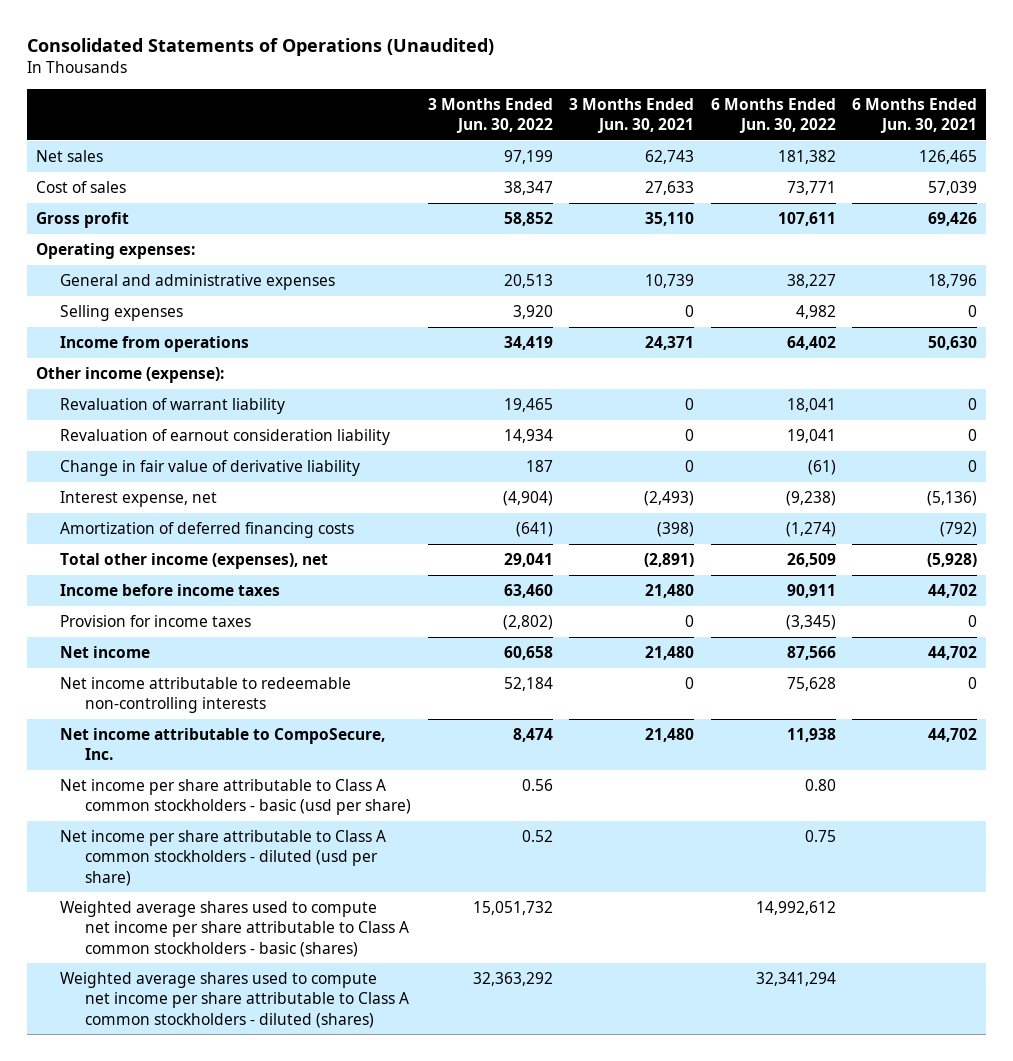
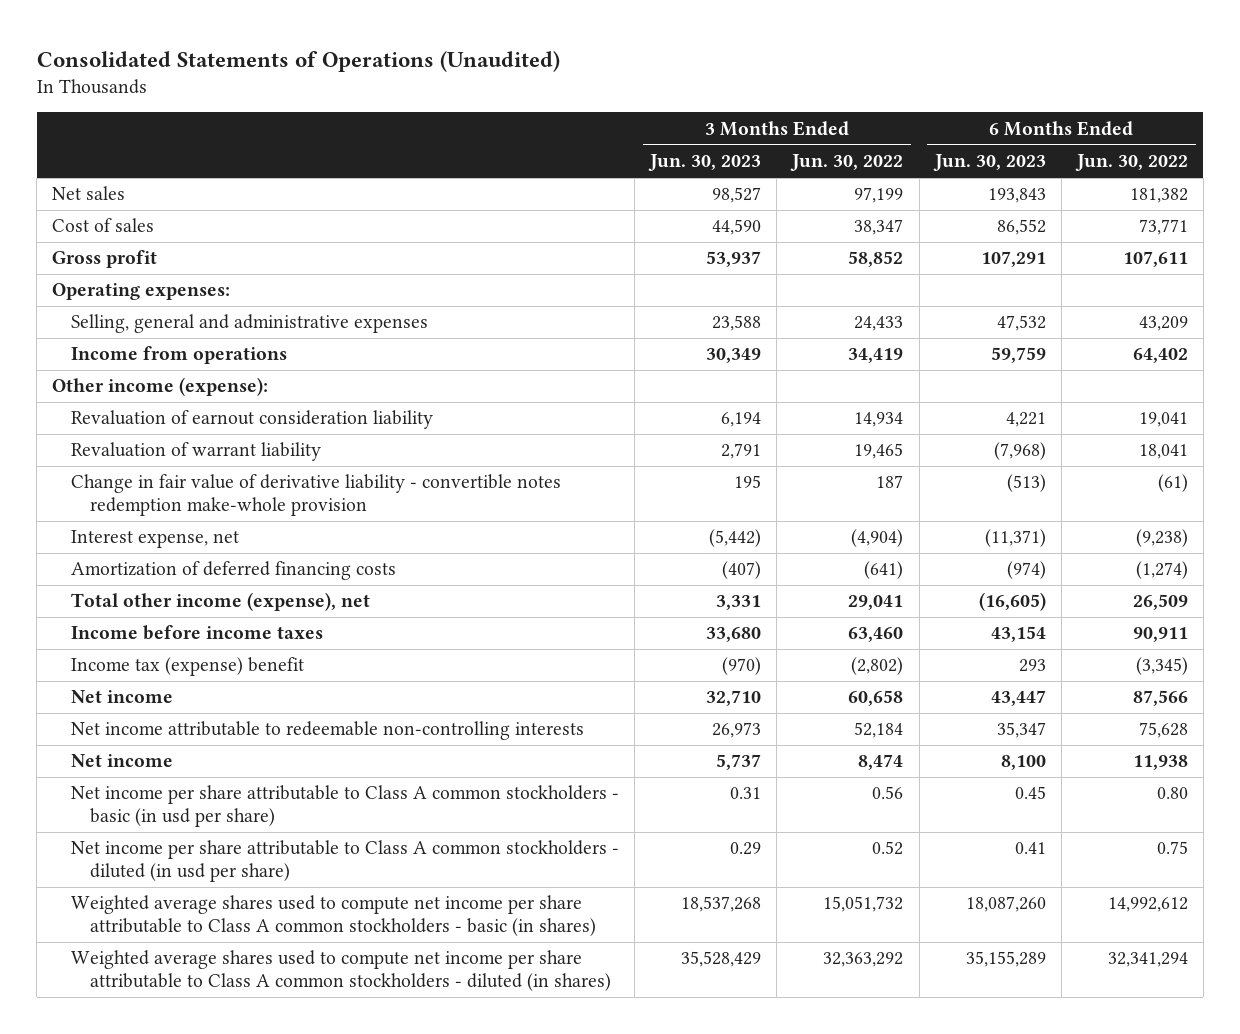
[569,97,695,134] 3 Months Ended Jun. 30, 2021 -> none
[852,97,978,134] 6 Months Ended Jun. 30, 2021 -> none
none -> [648,154,762,172] Jun. 30, 2023
none -> [932,154,1046,172] Jun. 30, 2023
[60,304,184,321] Selling expenses -> none
[60,273,336,290] General and administrative expenses -> [71,314,429,334] Selling, general and administrative expenses
[503,273,553,288] 20,513 -> [854,316,904,332] 24,433
[786,273,836,288] 38,227 -> [1138,316,1188,332] 43,209
[60,397,286,414] Revaluation of warrant liability -> [71,442,322,462] Revaluation of warrant liability
[60,459,361,476] Change in fair value of derivative liability -> [71,474,562,517] Change in fair value of derivative liability - convertible notes redemption make-whole provision
[60,552,329,569] Total other income (expenses), net -> [71,592,371,612] Total other income (expense), net
[60,614,252,627] Provision for income taxes -> [71,657,305,677] Income tax (expense) benefit
[60,727,386,761] Net income attributable to CompoSecure, Inc. -> [71,754,174,768] Net income
[60,778,411,816] Net income per share attributable to Class A common stockholders - basic (usd per share) -> [71,785,620,828] Net income per share attributable to Class A common stockholders - basic (in usd per share)
[60,829,387,886] Net income per share attributable to Class A common stockholders - diluted (usd per share) -> [71,840,620,883] Net income per share attributable to Class A common stockholders - diluted (in usd per share)
[60,900,409,957] Weighted average shares used to compute net income per share attributable to Class A common stockholders - basic (shares) -> [71,895,596,937] Weighted average shares used to compute net income per share attributable to Class A common stockholders - basic (in shares)
[60,971,409,1028] Weighted average shares used to compute net income per share attributable to Class A common stockholders - diluted (shares) -> [71,950,611,992] Weighted average shares used to compute net income per share attributable to Class A common stockholders - diluted (in shares)

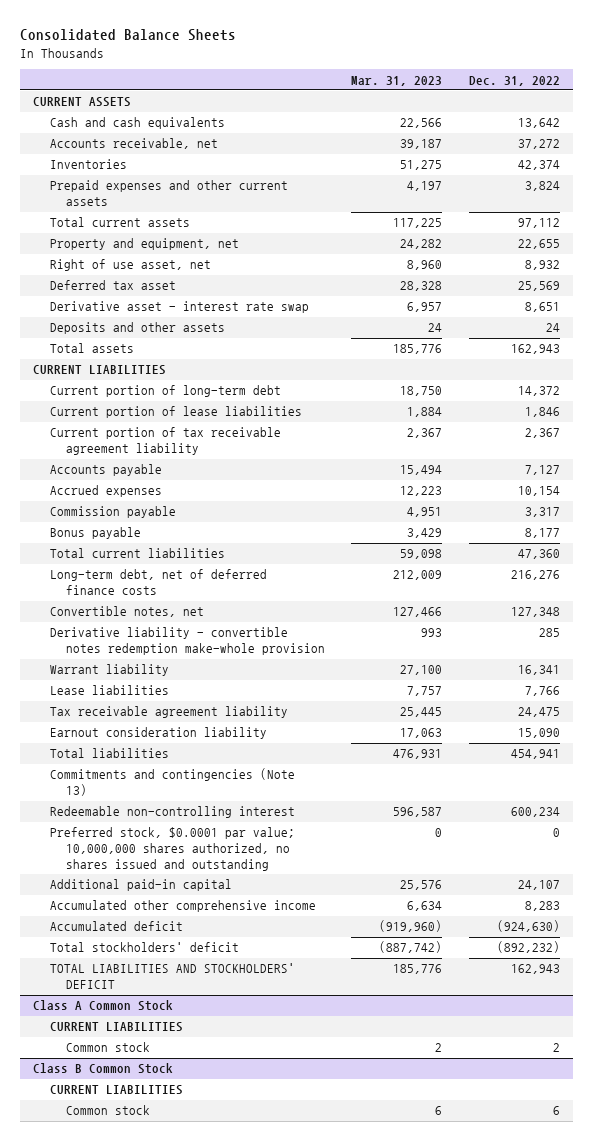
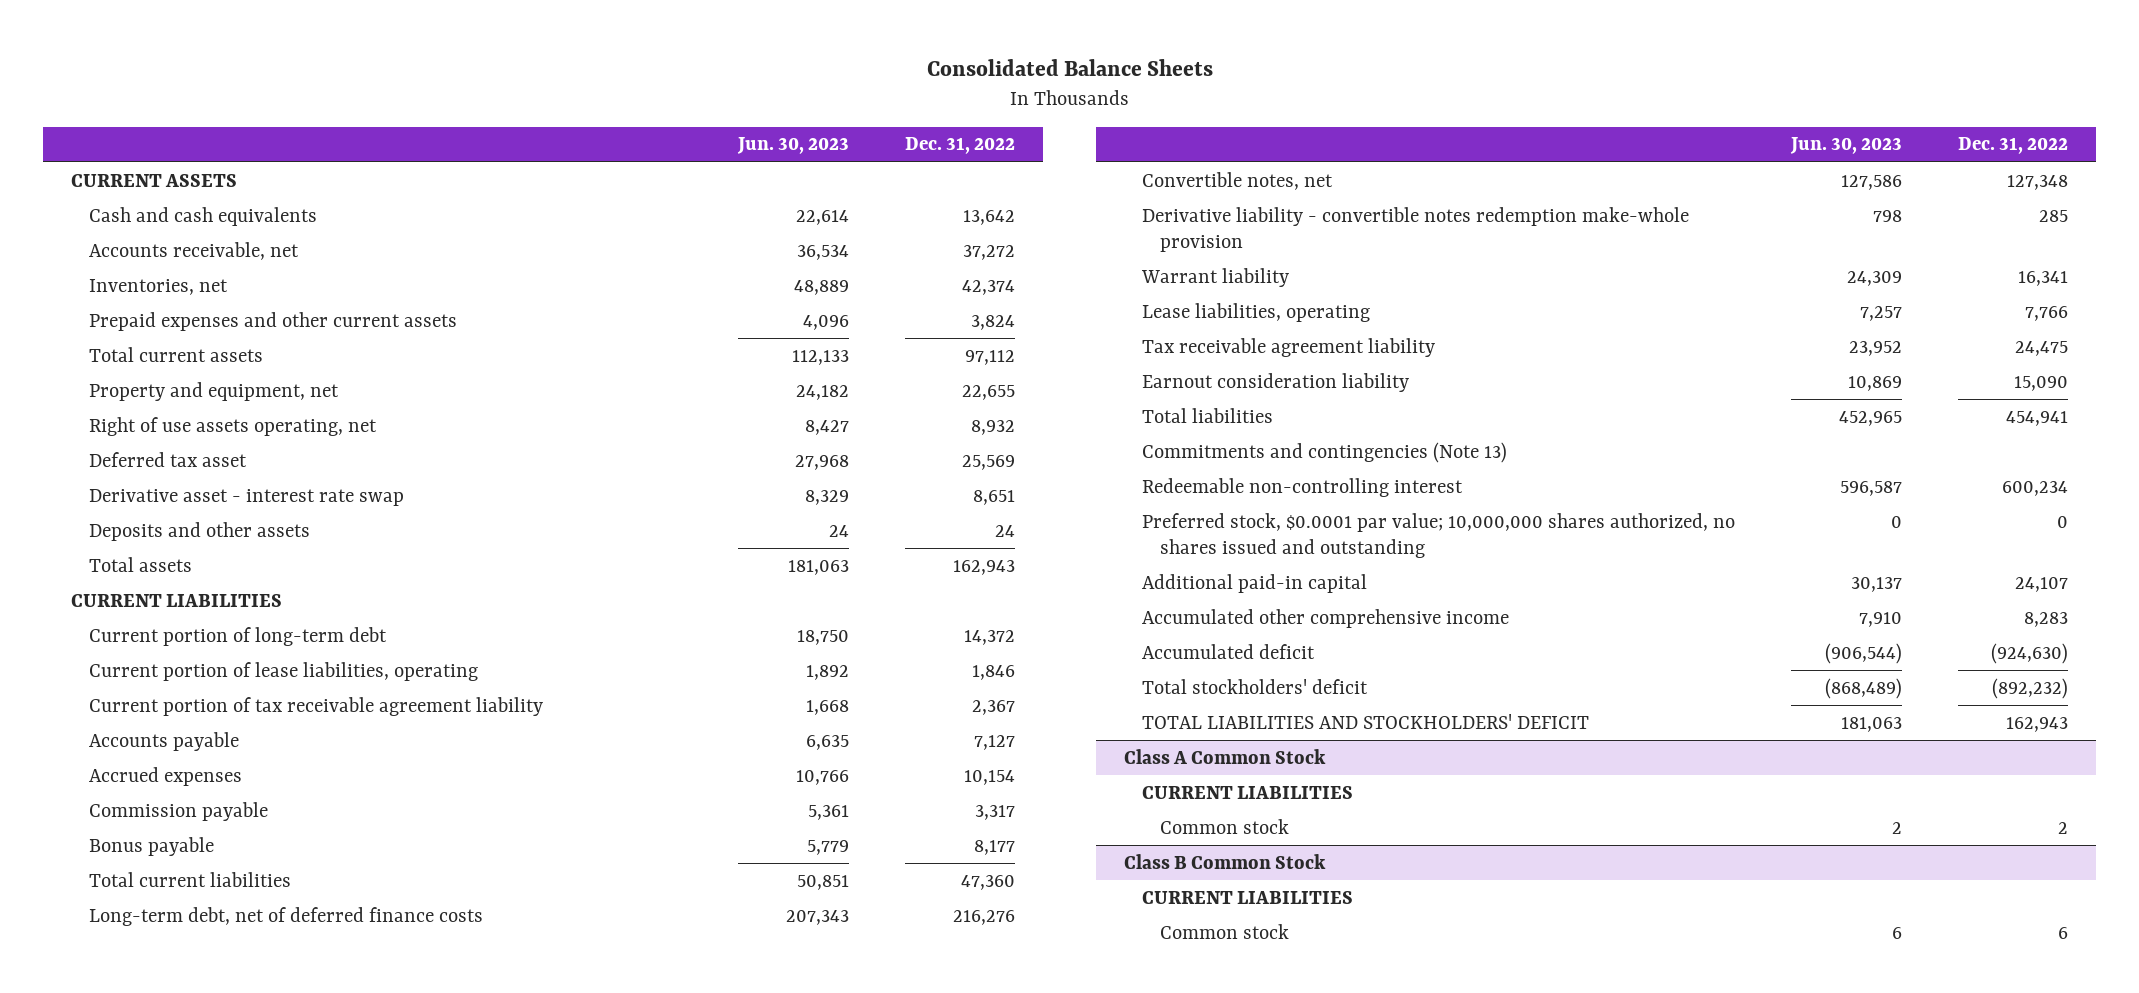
[351,75,443,86] Mar. 31, 2023 -> none
none -> [736,137,849,155] Jun. 30, 2023
[49,159,127,170] Inventories -> [88,278,228,295] Inventories, net
[49,259,211,272] Right of use asset, net -> [88,416,377,436] Right of use assets operating, net
[49,406,302,419] Current portion of lease liabilities -> [88,661,478,681] Current portion of lease liabilities, operating
[49,685,169,696] Lease liabilities -> [1142,302,1371,322] Lease liabilities, operating

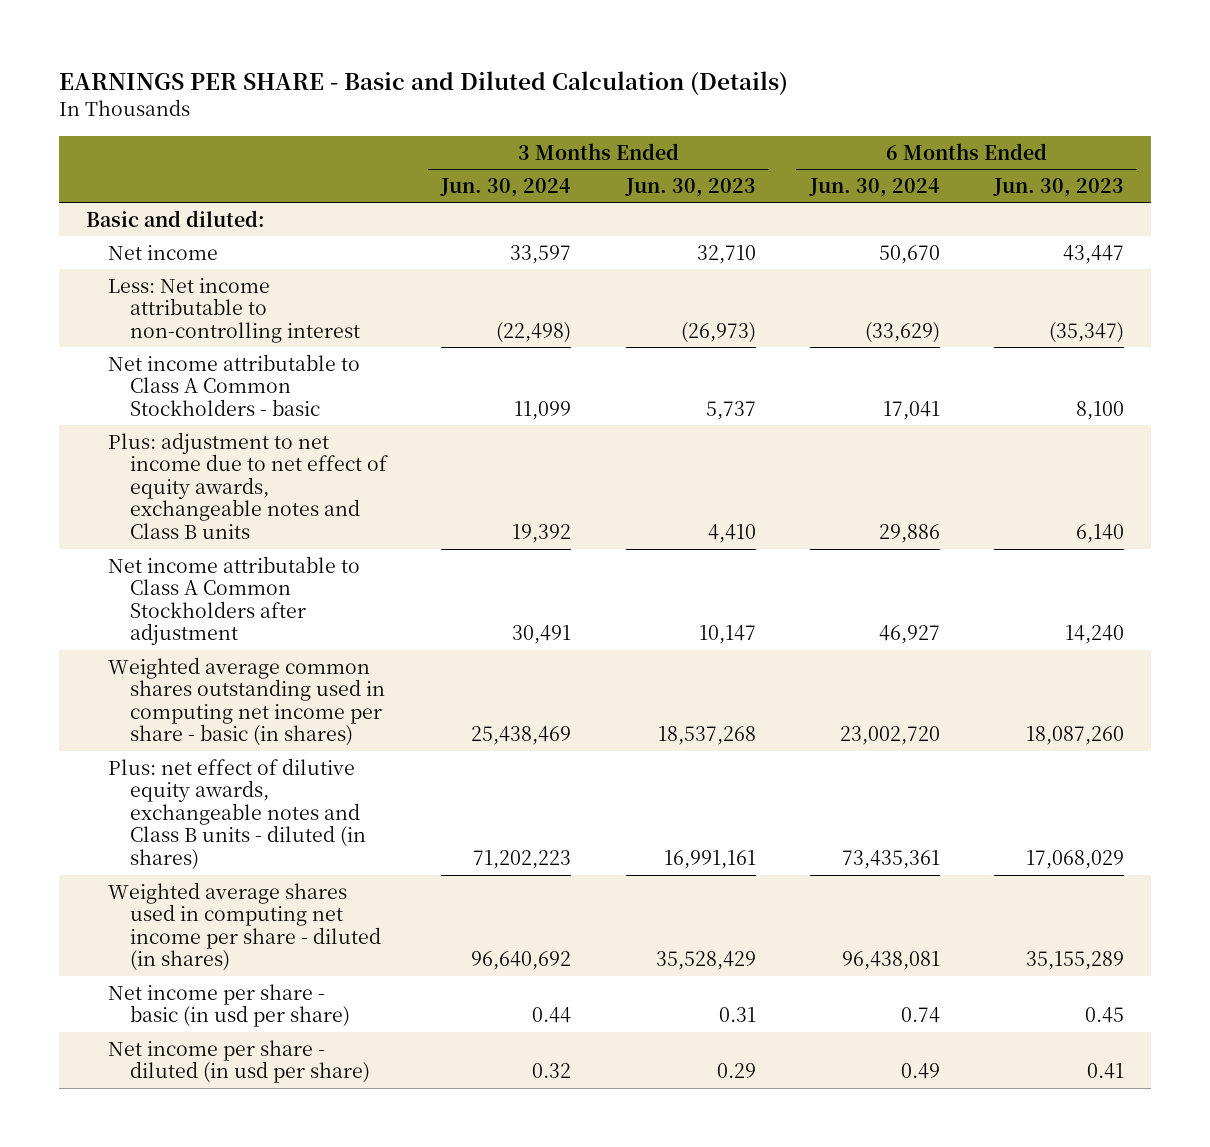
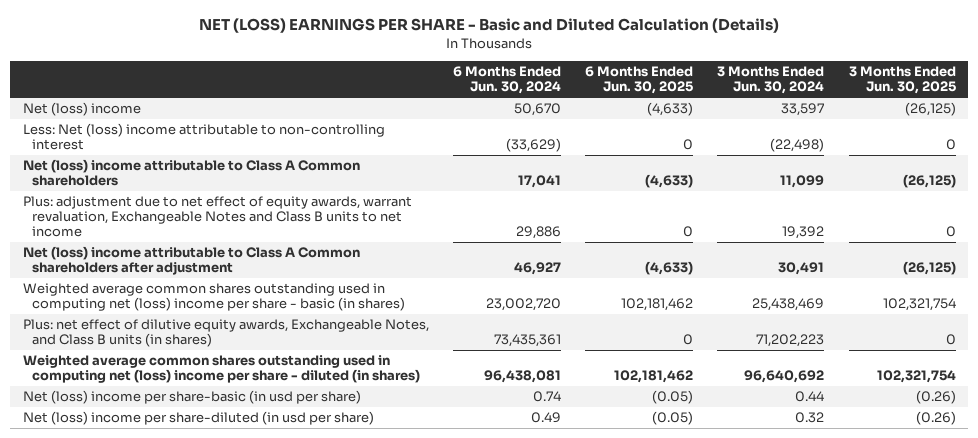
[59,70,789,95] EARNINGS PER SHARE - Basic and Diluted Calculation (Details) -> [199,18,780,34] NET (LOSS) EARNINGS PER SHARE - Basic and Diluted Calculation (Details)
[624,177,756,197] Jun. 30, 2023 -> none
[992,177,1124,197] Jun. 30, 2023 -> none
none -> [585,66,694,95] 6 Months Ended Jun. 30, 2025
none -> [848,66,956,95] 3 Months Ended Jun. 30, 2025
[86,209,266,227] Basic and diluted: -> none
[108,244,219,260] Net income -> [22,102,141,117] Net (loss) income
[108,277,361,343] Less: Net income attributable to non-controlling interest -> [22,123,385,151] Less: Net (loss) income attributable to non-controlling interest
[108,353,361,416] Net income attributable to Class A Common Stockholders - basic -> [22,159,360,187] Net (loss) income attributable to Class A Common shareholders
[108,431,389,539] Plus: adjustment to net income due to net effect of equity awards, exchangeable notes and Class B units -> [22,196,412,238] Plus: adjustment due to net effect of equity awards, warrant revaluation, Exchangeable Notes and Class B units to net income
[108,555,361,646] Net income attributable to Class A Common Stockholders after adjustment -> [22,246,360,276] Net (loss) income attributable to Class A Common shareholders after adjustment
[108,656,386,747] Weighted average common shares outstanding used in computing net income per share - basic (in shares) -> [22,283,406,312] Weighted average common shares outstanding used in computing net (loss) income per share - basic (in shares)
[108,757,367,870] Plus: net effect of dilutive equity awards, exchangeable notes and Class B units - diluted (in shares) -> [22,319,429,348] Plus: net effect of dilutive equity awards, Exchangeable Notes, and Class B units (in shares)
[108,881,382,972] Weighted average shares used in computing net income per share - diluted (in shares) -> [22,355,421,384] Weighted average common shares outstanding used in computing net (loss) income per share - diluted (in shares)
[108,983,351,1028] Net income per share - basic (in usd per share) -> [22,390,361,405] Net (loss) income per share-basic (in usd per share)
[108,1039,371,1084] Net income per share - diluted (in usd per share) -> [22,411,374,426] Net (loss) income per share-diluted (in usd per share)

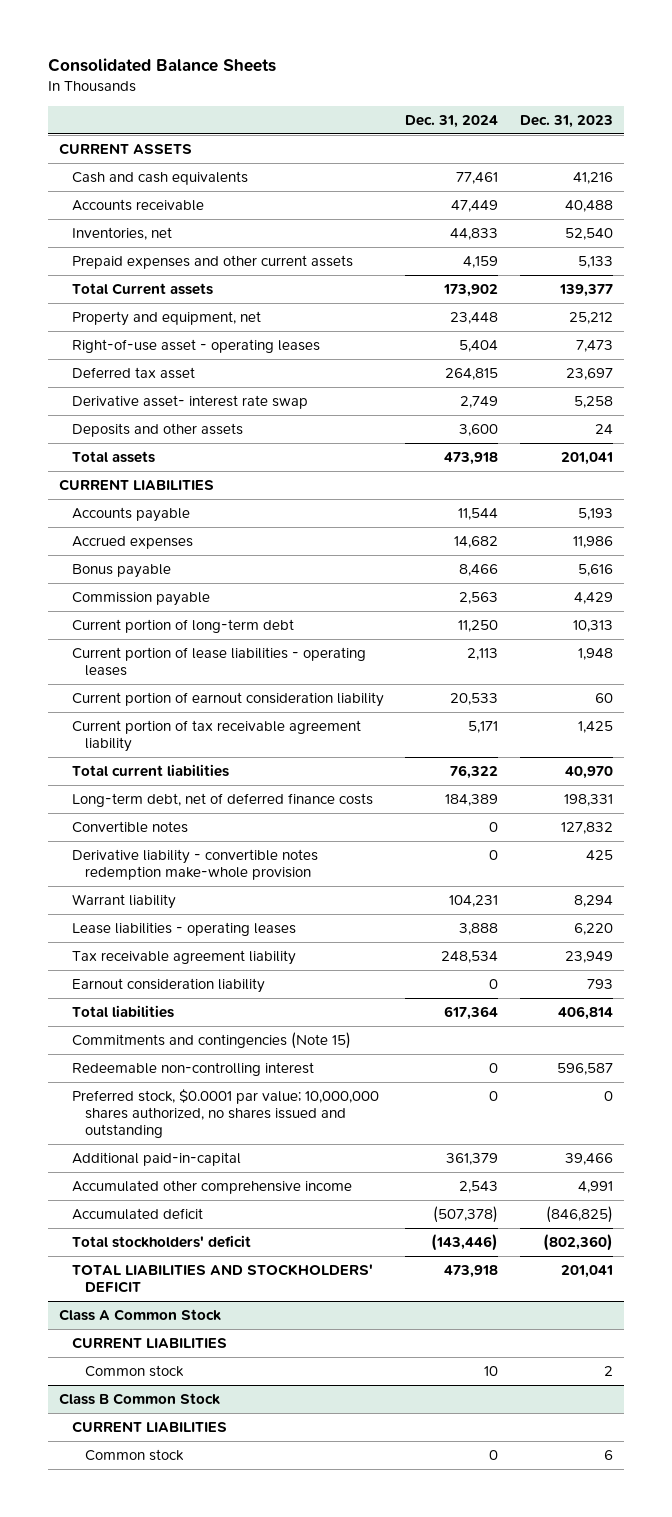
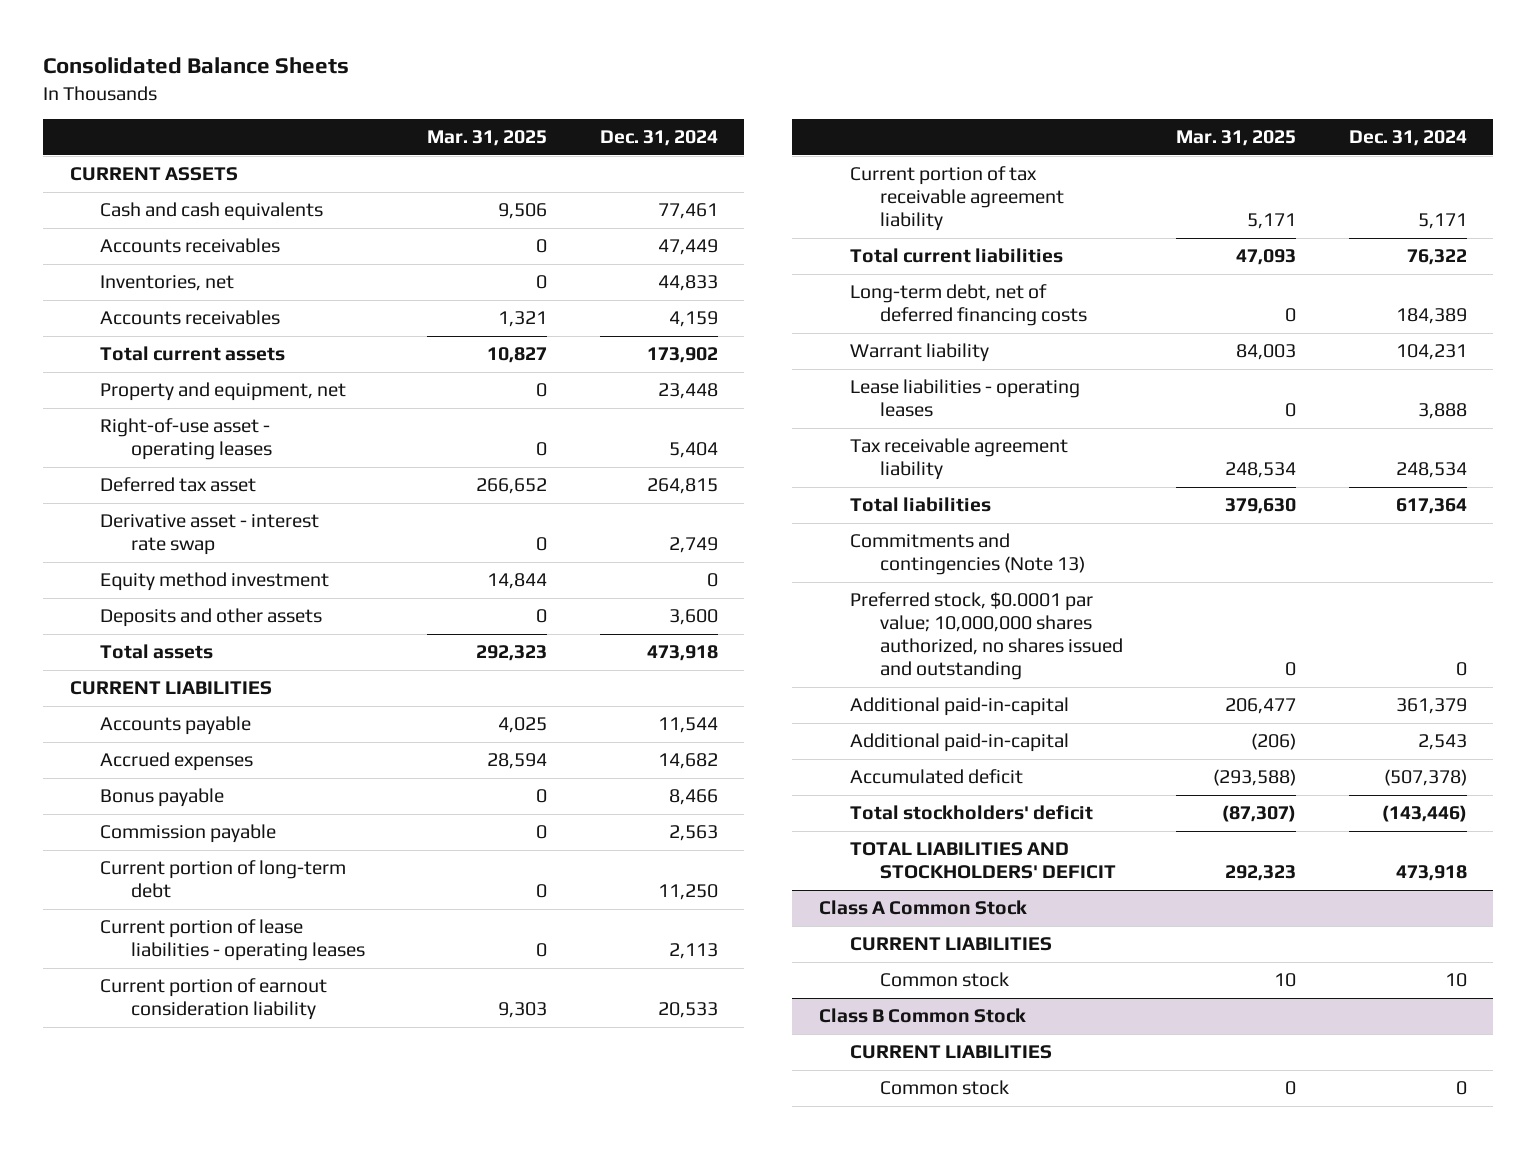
[519,114,613,128] Dec. 31, 2023 -> none
none -> [426,130,547,147] Mar. 31, 2025
[71,198,204,211] Accounts receivable -> [100,238,281,254] Accounts receivables
[71,254,353,269] Prepaid expenses and other current assets -> [100,310,281,326] Accounts receivables
[71,282,213,295] Total Current assets -> [100,346,286,362] Total current assets
[71,394,308,409] Derivative asset- interest rate swap -> [100,514,320,556] Derivative asset - interest rate swap
none -> [100,572,330,592] Equity method investment
[71,820,188,833] Convertible notes -> none
[71,848,318,881] Derivative liability - convertible notes redemption make-whole provision -> none
[71,792,373,807] Long-term debt, net of deferred finance costs -> [849,284,1088,327] Long-term debt, net of deferred financing costs
[71,977,265,993] Earnout consideration liability -> none
[71,1061,314,1076] Redeemable non-controlling interest -> none
[71,1031,351,1049] Commitments and contingencies (Note 15) -> [849,533,1086,576] Commitments and contingencies (Note 13)
[71,1179,352,1194] Accumulated other comprehensive income -> [849,733,1069,753] Additional paid-in-capital

